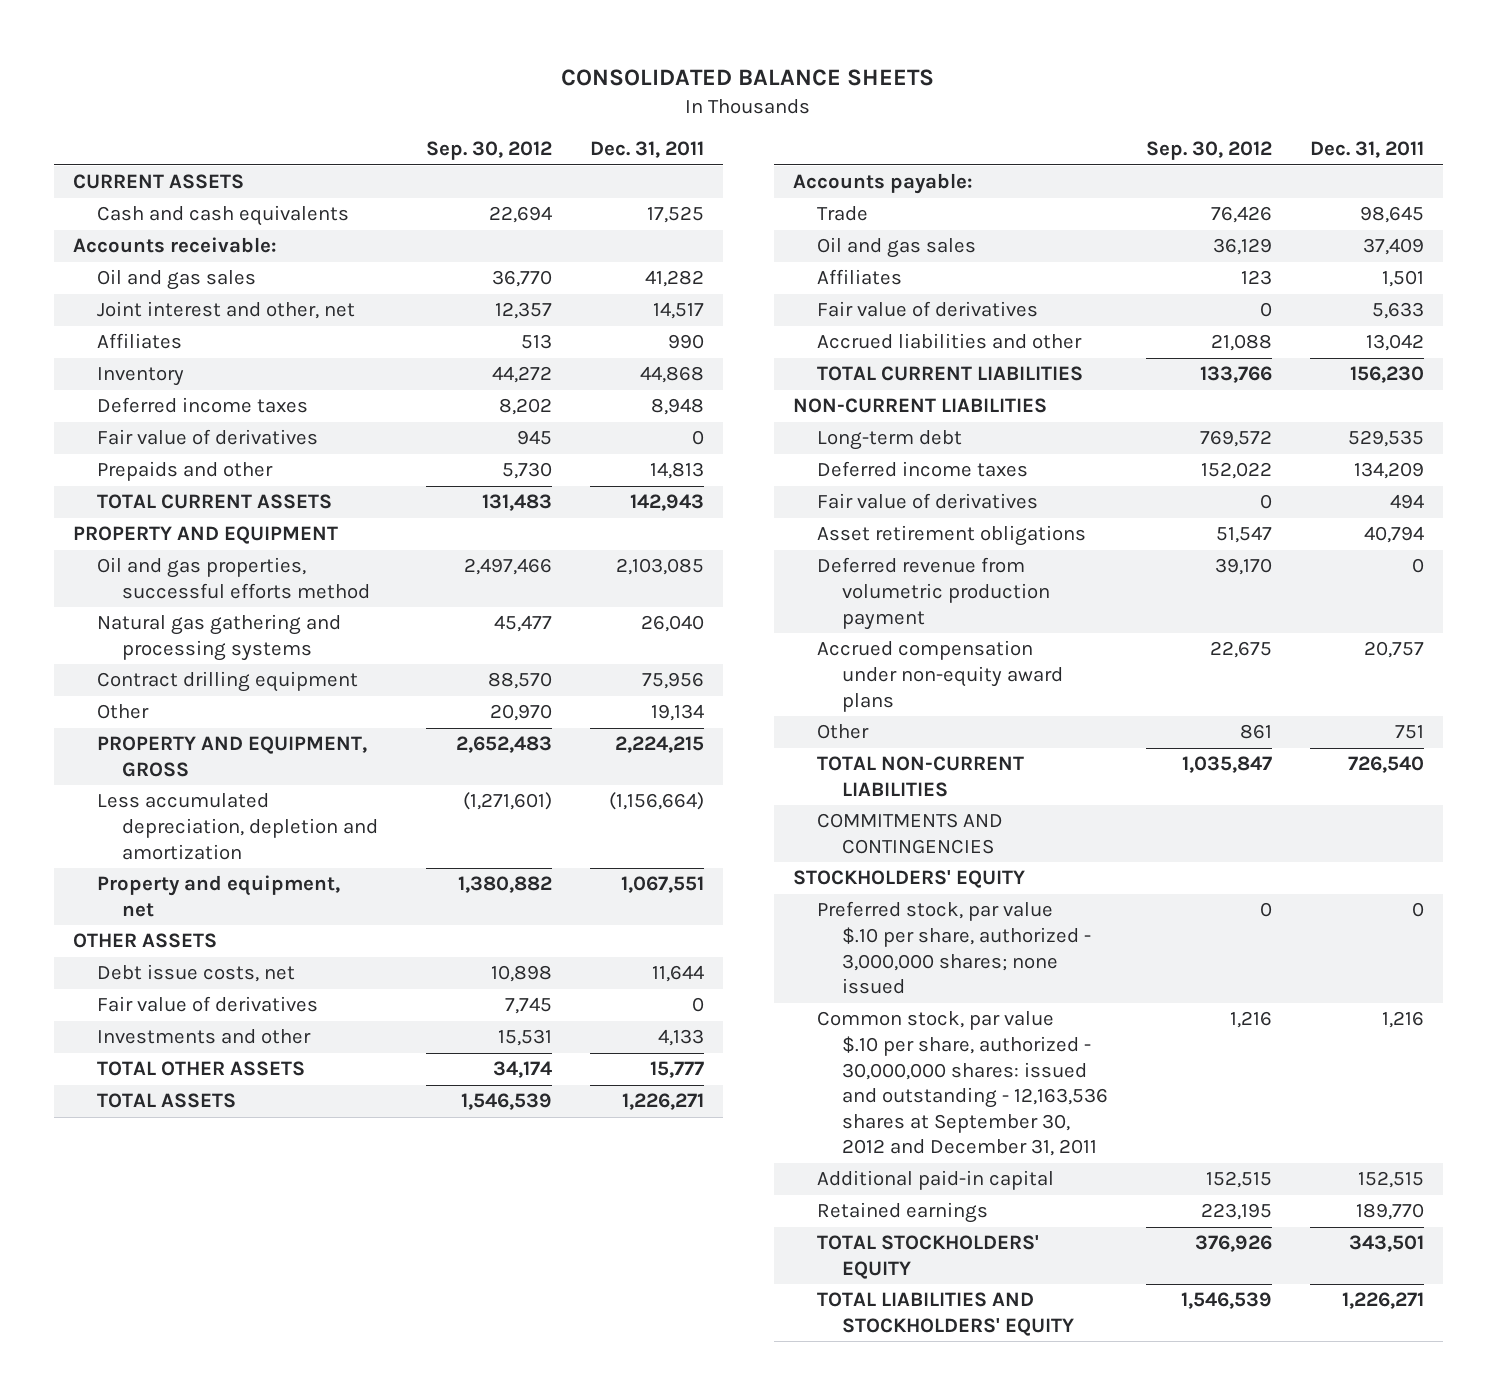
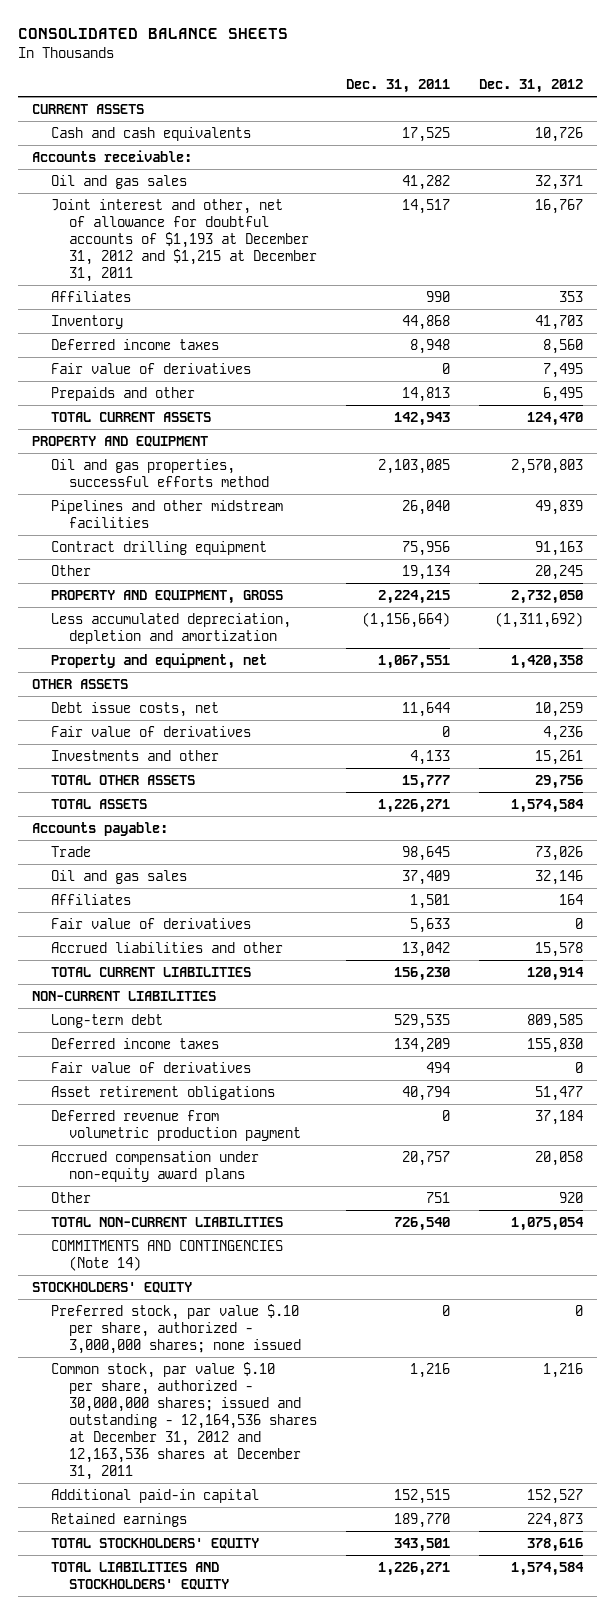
[426,141,553,161] Sep. 30, 2012 -> none
none -> [479,78,584,93] Dec. 31, 2012
[97,301,356,320] Joint interest and other, net -> [50,199,318,283] Joint interest and other, net of allowance for doubtful accounts of $1,193 at December 31, 2012 and $1,215 at December 31, 2011
[97,614,342,661] Natural gas gathering and processing systems -> [50,500,283,529] Pipelines and other midstream facilities
[817,813,1004,854] COMMITMENTS AND CONTINGENCIES -> [50,1240,283,1272] COMMITMENTS AND CONTINGENCIES (Note 14)
[817,1011,1109,1157] Common stock, par value $.10 per share, authorized - 30,000,000 shares: issued and outstanding - 12,163,536 shares at September 30, 2012 and December 31, 2011 -> [50,1362,318,1481] Common stock, par value $.10 per share, authorized - 30,000,000 shares; issued and outstanding - 12,164,536 shares at December 31, 2012 and 12,163,536 shares at December 31, 2011

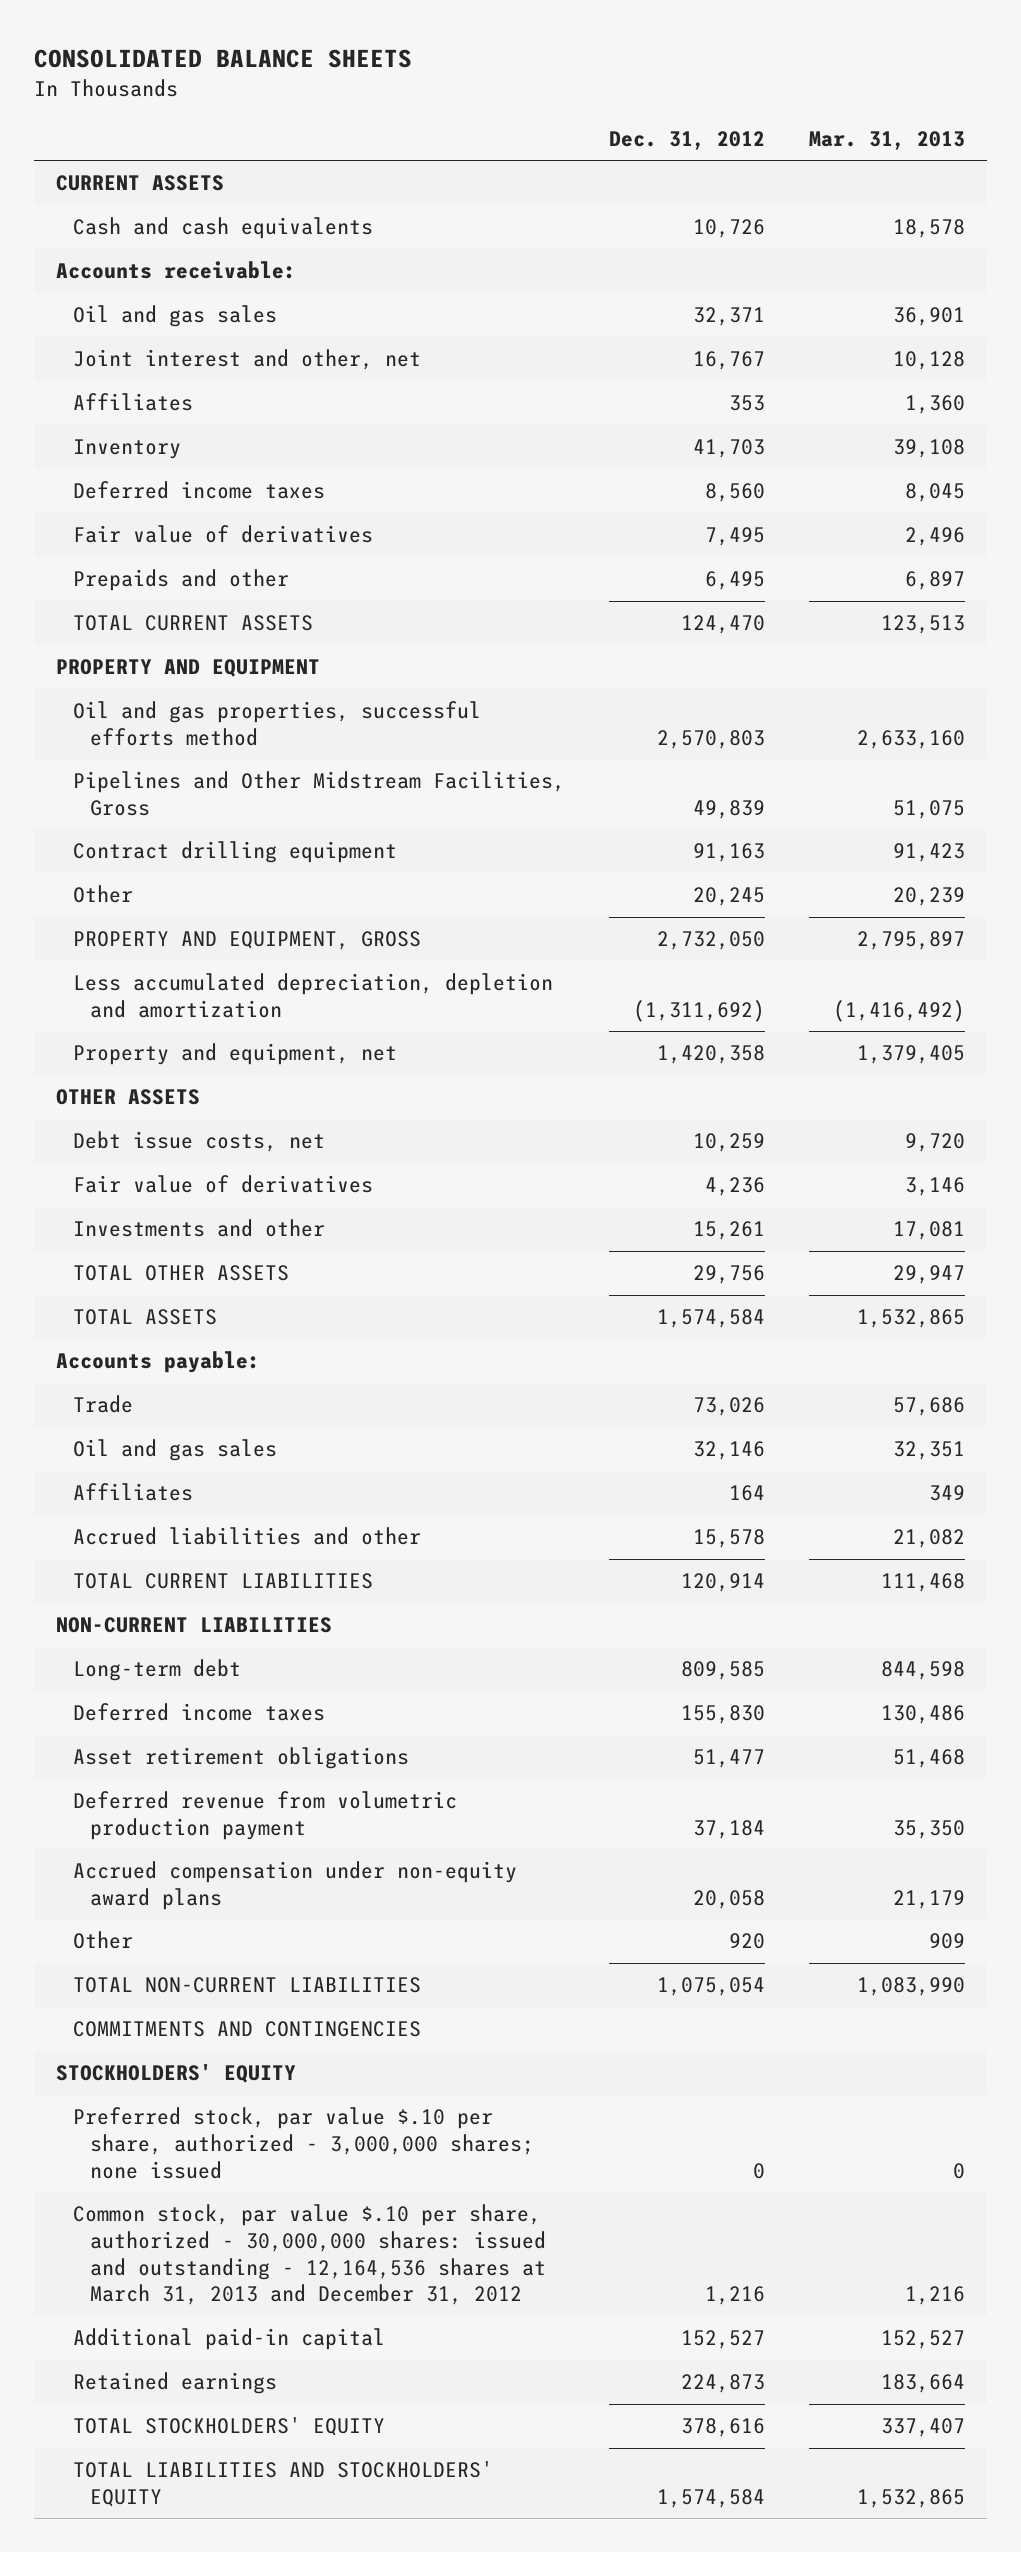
[346,78,451,93] Dec. 31, 2011 -> none
none -> [808,131,965,151] Mar. 31, 2013
[50,199,318,283] Joint interest and other, net of allowance for doubtful accounts of $1,193 at December 31, 2012 and $1,215 at December 31, 2011 -> [73,349,422,371] Joint interest and other, net
[50,500,283,529] Pipelines and other midstream facilities -> [73,771,566,816] Pipelines and Other Midstream Facilities, Gross
[50,918,251,930] Fair value of derivatives -> none
[50,1062,251,1074] Fair value of derivatives -> none
[50,1240,283,1272] COMMITMENTS AND CONTINGENCIES (Note 14) -> [73,2021,422,2038] COMMITMENTS AND CONTINGENCIES
[50,1362,318,1481] Common stock, par value $.10 per share, authorized - 30,000,000 shares; issued and outstanding - 12,164,536 shares at December 31, 2012 and 12,163,536 shares at December 31, 2011 -> [73,2204,546,2306] Common stock, par value $.10 per share, authorized - 30,000,000 shares: issued and outstanding - 12,164,536 shares at March 31, 2013 and December 31, 2012

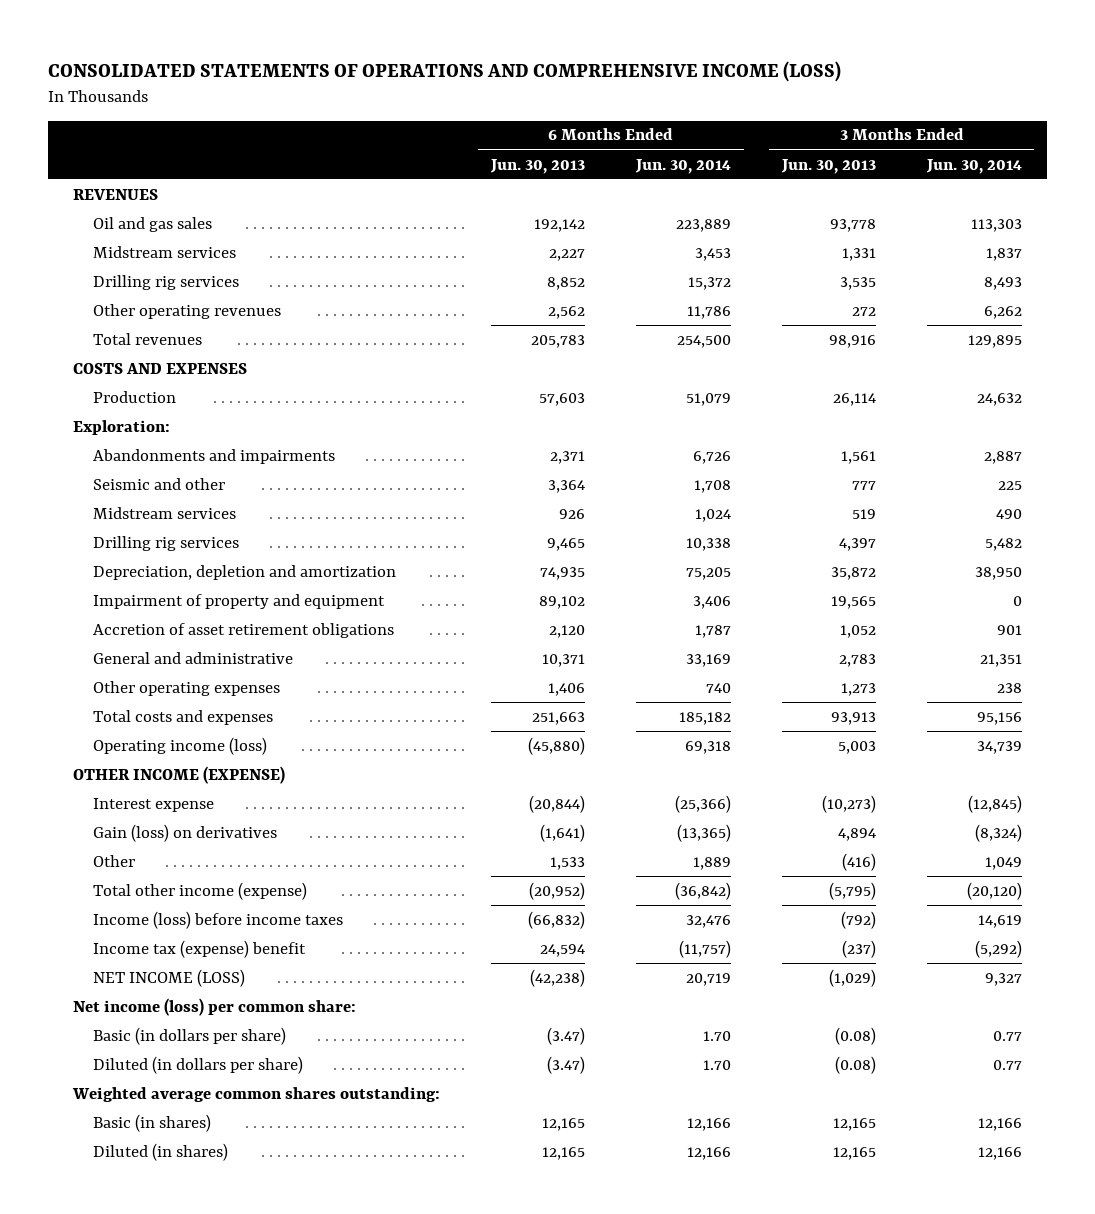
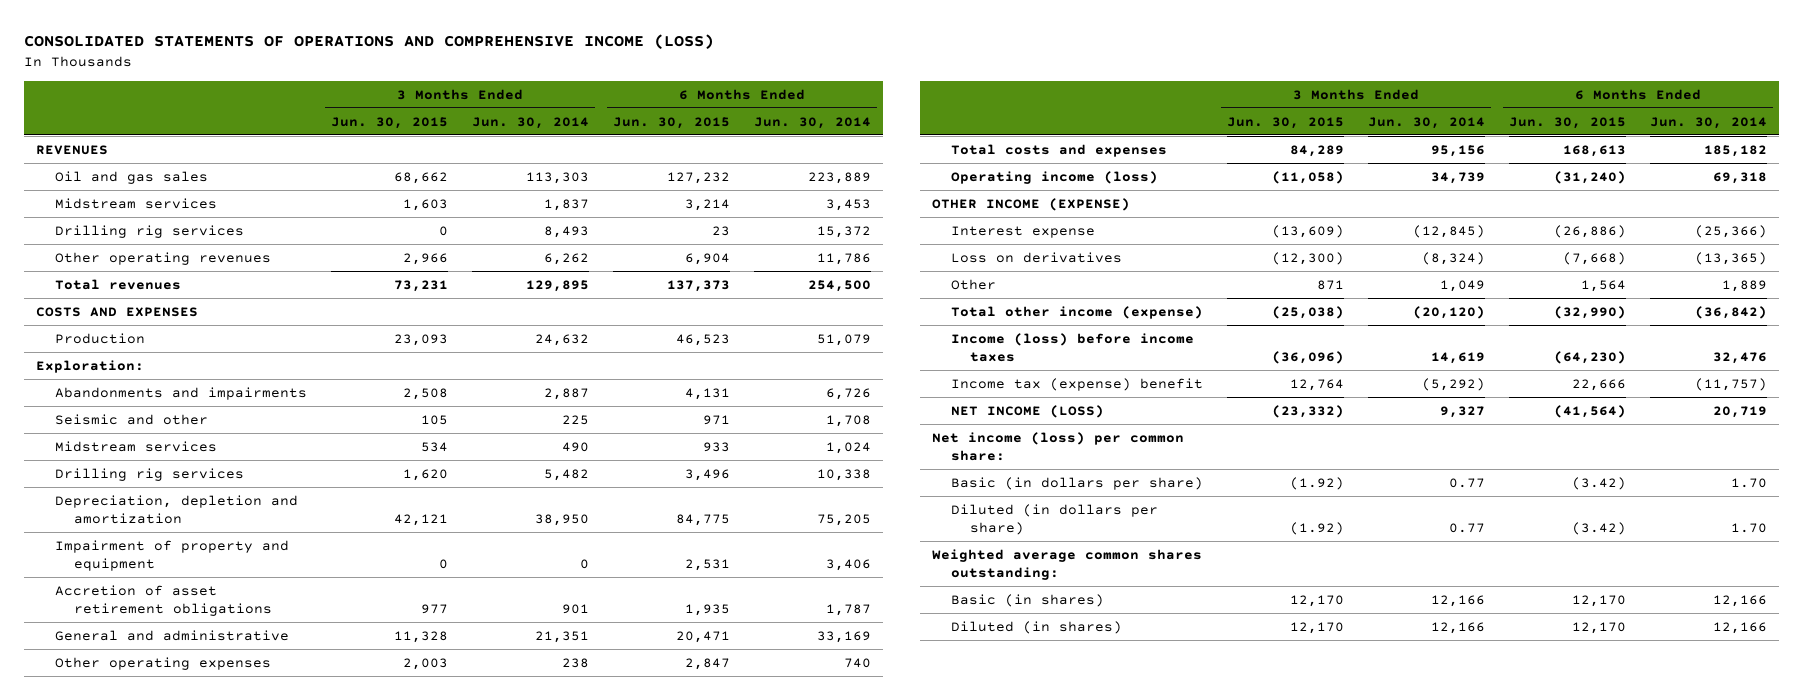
[489,158,585,174] Jun. 30, 2013 -> none
[780,158,876,174] Jun. 30, 2013 -> none
none -> [330,116,448,129] Jun. 30, 2015
none -> [612,116,730,129] Jun. 30, 2015
[92,823,277,842] Gain (loss) on derivatives -> [951,251,1123,263] Loss on derivatives

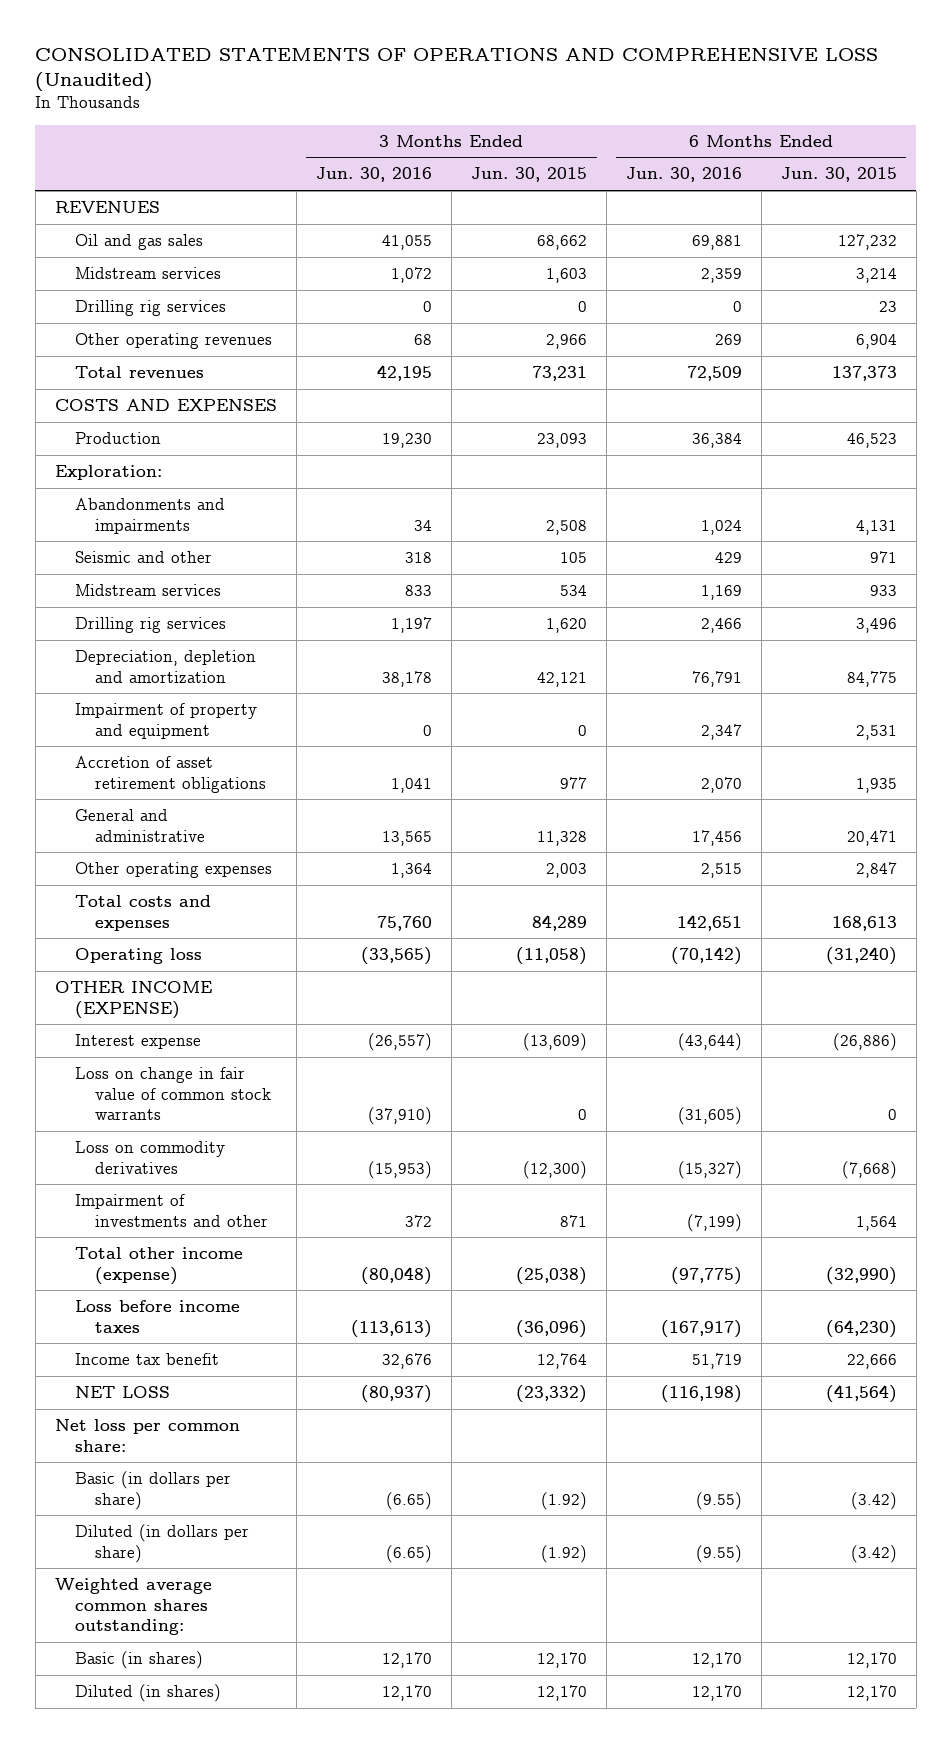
[23,34,714,50] CONSOLIDATED STATEMENTS OF OPERATIONS AND COMPREHENSIVE INCOME (LOSS) -> [35,47,879,93] CONSOLIDATED STATEMENTS OF OPERATIONS AND COMPREHENSIVE LOSS (Unaudited)
[471,116,589,129] Jun. 30, 2014 -> none
[754,116,872,129] Jun. 30, 2014 -> none
none -> [315,167,432,183] Jun. 30, 2016
none -> [625,167,742,183] Jun. 30, 2016
[951,170,1159,184] Operating income (loss) -> [74,948,202,965] Operating loss
none -> [74,1067,271,1121] Loss on change in fair value of common stock warrants
[951,251,1123,263] Loss on derivatives -> [74,1141,225,1174] Loss on commodity derivatives
[951,278,997,290] Other -> [74,1194,268,1227] Impairment of investments and other
[951,332,1195,362] Income (loss) before income taxes -> [74,1300,240,1333] Loss before income taxes
[951,377,1204,391] Income tax (expense) benefit -> [74,1353,219,1366] Income tax benefit
[951,404,1105,418] NET INCOME (LOSS) -> [74,1386,170,1399] NET LOSS
[932,431,1185,461] Net income (loss) per common share: -> [54,1419,240,1452] Net loss per common share:

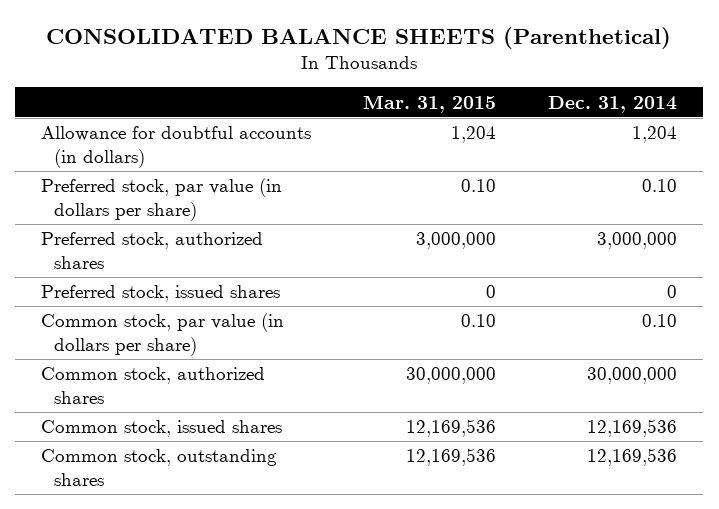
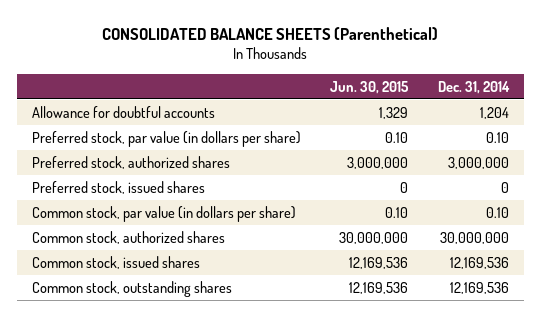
[363,94,497,113] Mar. 31, 2015 -> none
none -> [330,80,410,94] Jun. 30, 2015
[41,126,312,168] Allowance for doubtful accounts (in dollars) -> [31,105,215,118] Allowance for doubtful accounts

